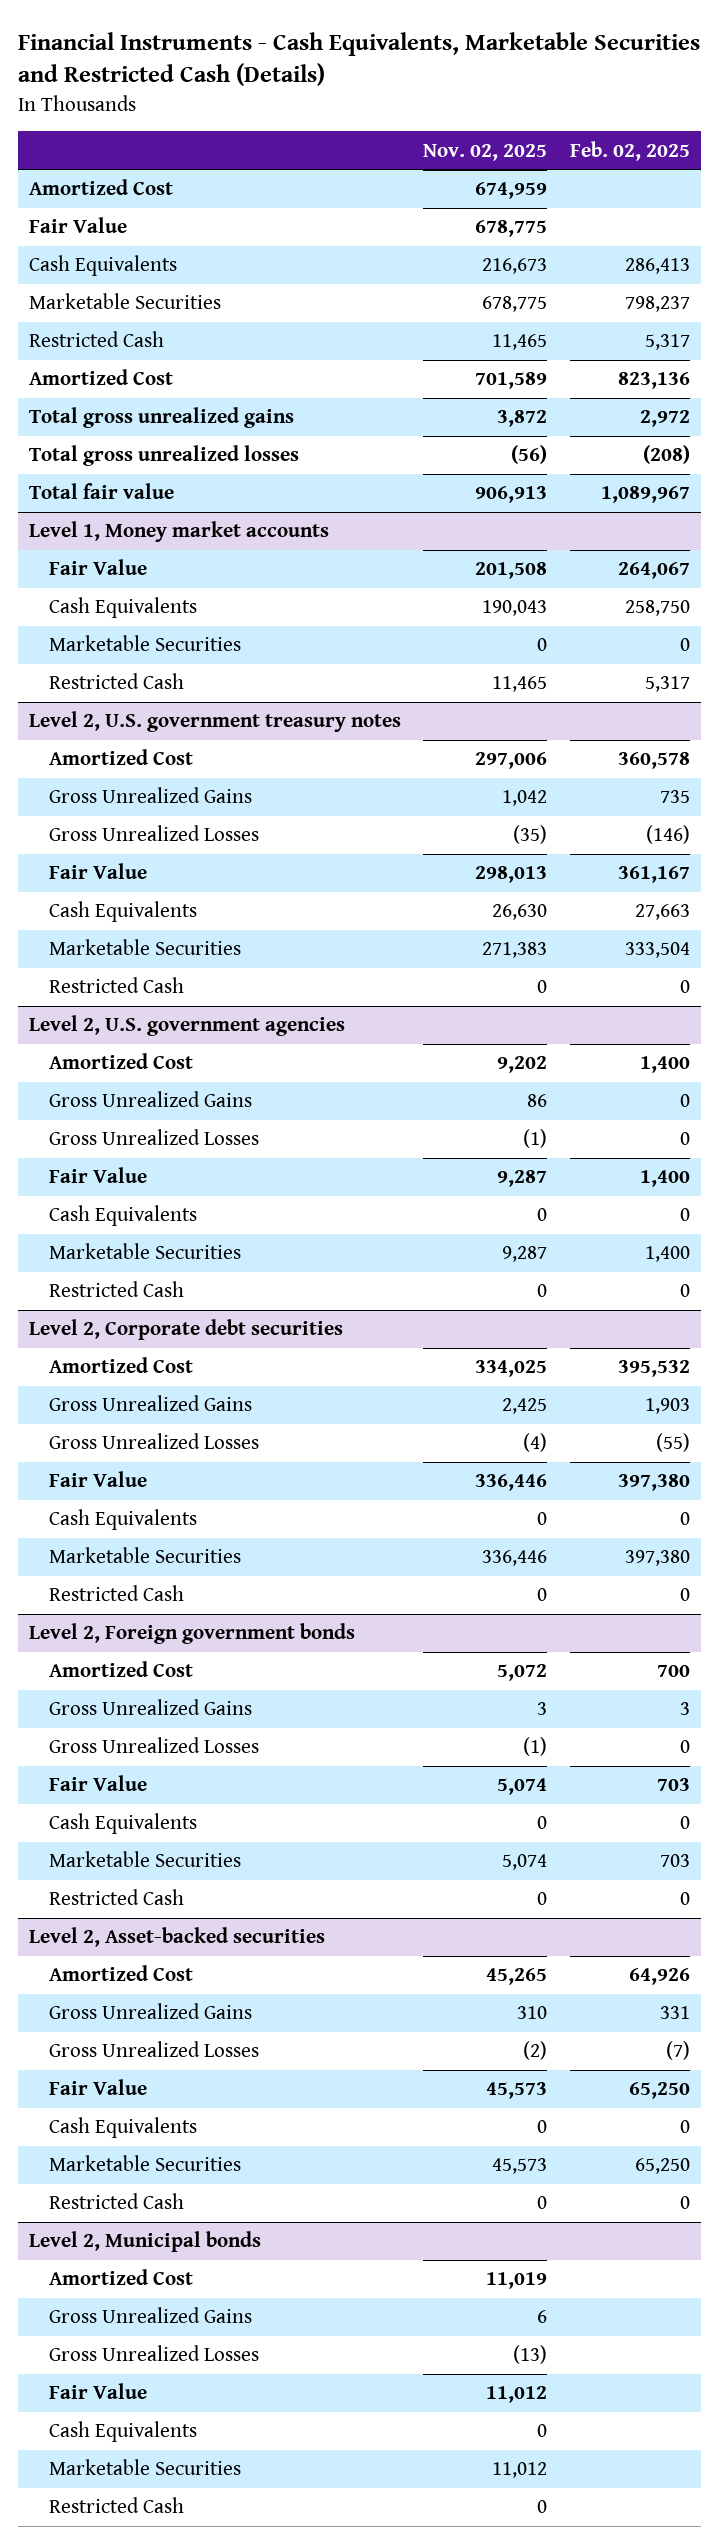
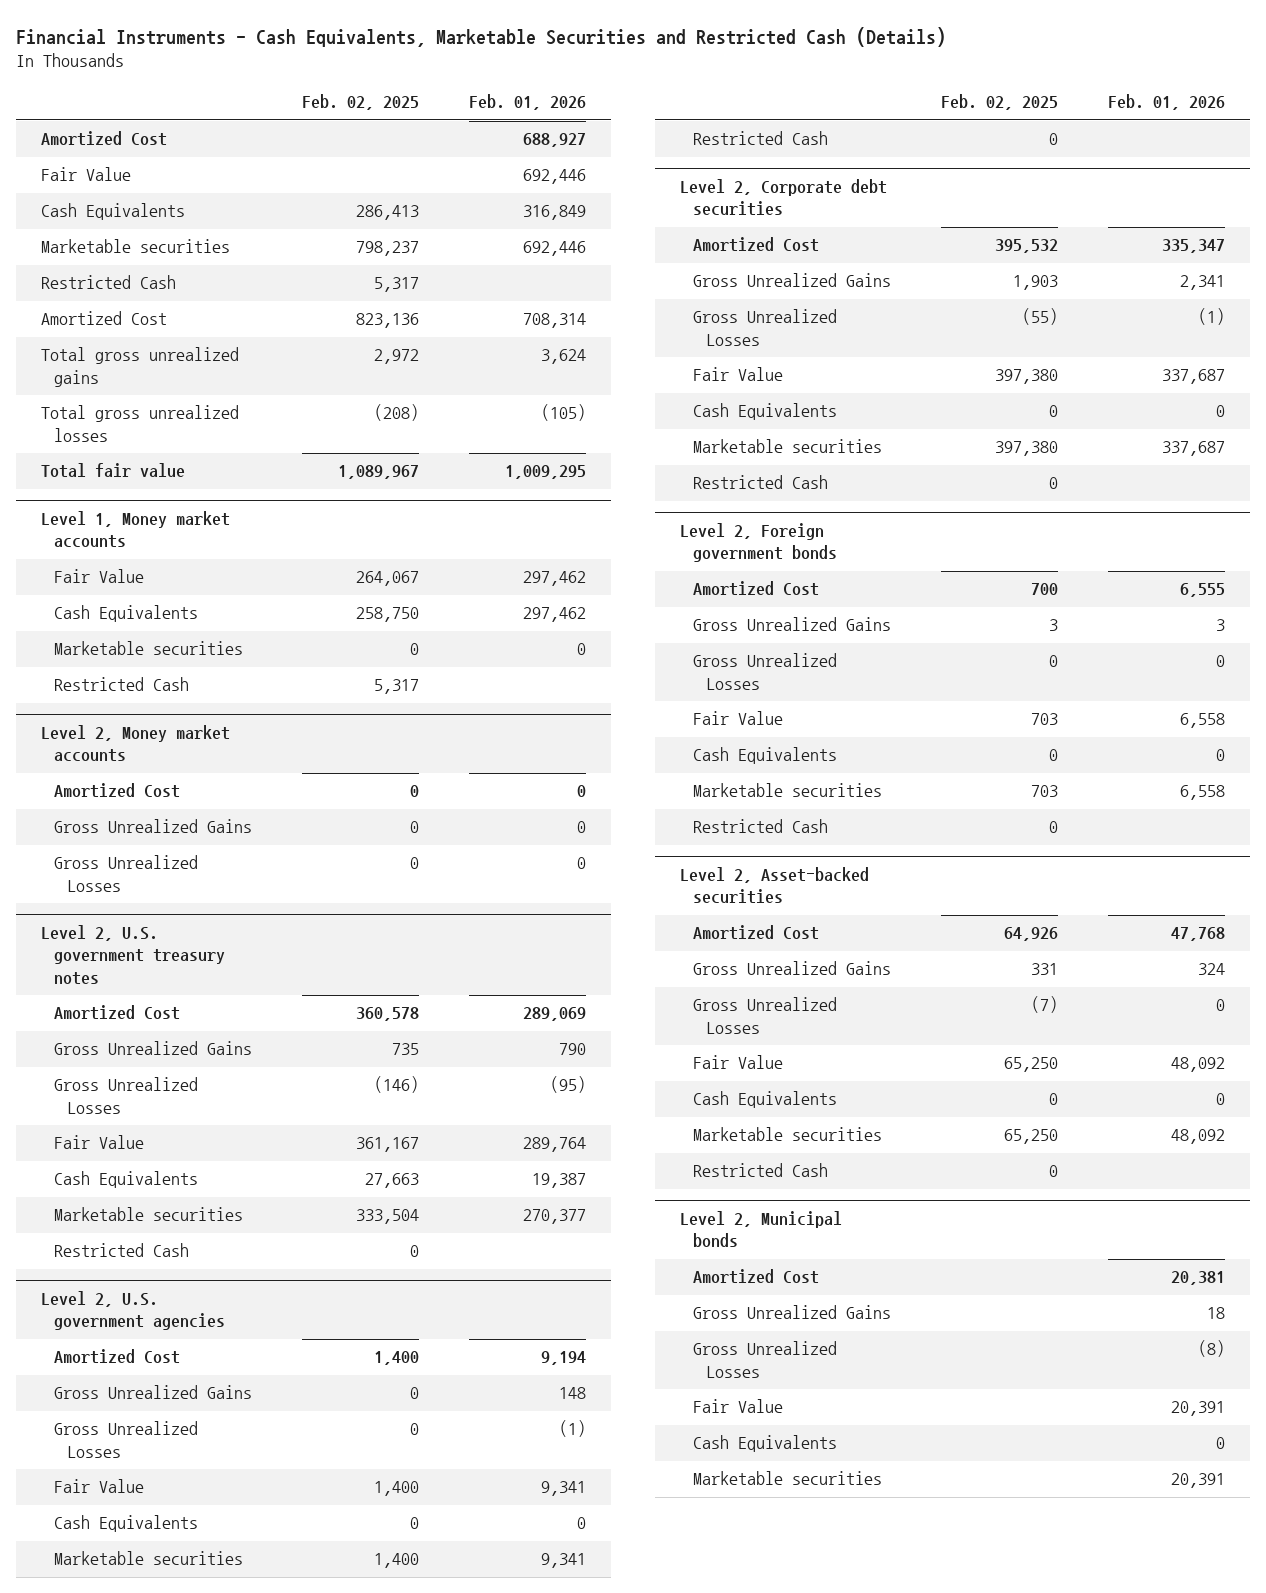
[423,143,548,161] Nov. 02, 2025 -> none
none -> [469,94,587,111] Feb. 01, 2026
[28,293,221,310] Marketable Securities -> [40,239,230,254] Marketable securities
[48,635,241,652] Marketable Securities -> [53,641,243,656] Marketable securities
none -> [40,724,230,763] Level 2, Money market accounts
none -> [53,783,180,799] Amortized Cost
none -> [53,819,252,834] Gross Unrealized Gains
none -> [53,855,198,892] Gross Unrealized Losses
[48,939,241,956] Marketable Securities -> [53,1207,243,1222] Marketable securities
[48,1243,241,1260] Marketable Securities -> [53,1551,243,1566] Marketable securities
[48,1547,241,1564] Marketable Securities -> [692,439,882,454] Marketable securities
[48,1851,241,1868] Marketable Securities -> [692,783,882,798] Marketable securities
[48,2155,241,2172] Marketable Securities -> [692,1127,882,1142] Marketable securities
[48,2497,184,2514] Restricted Cash -> none
[48,2459,241,2476] Marketable Securities -> [692,1471,882,1486] Marketable securities

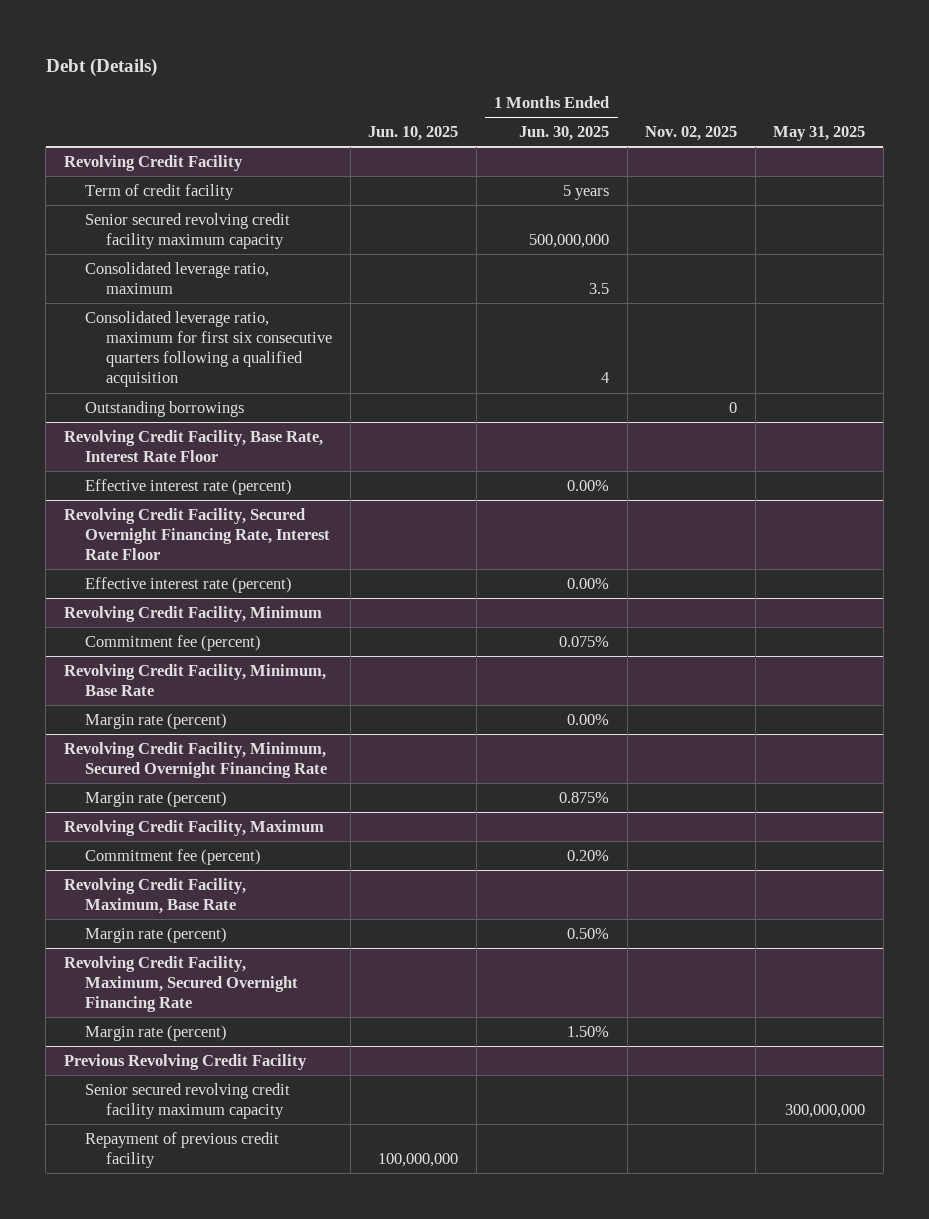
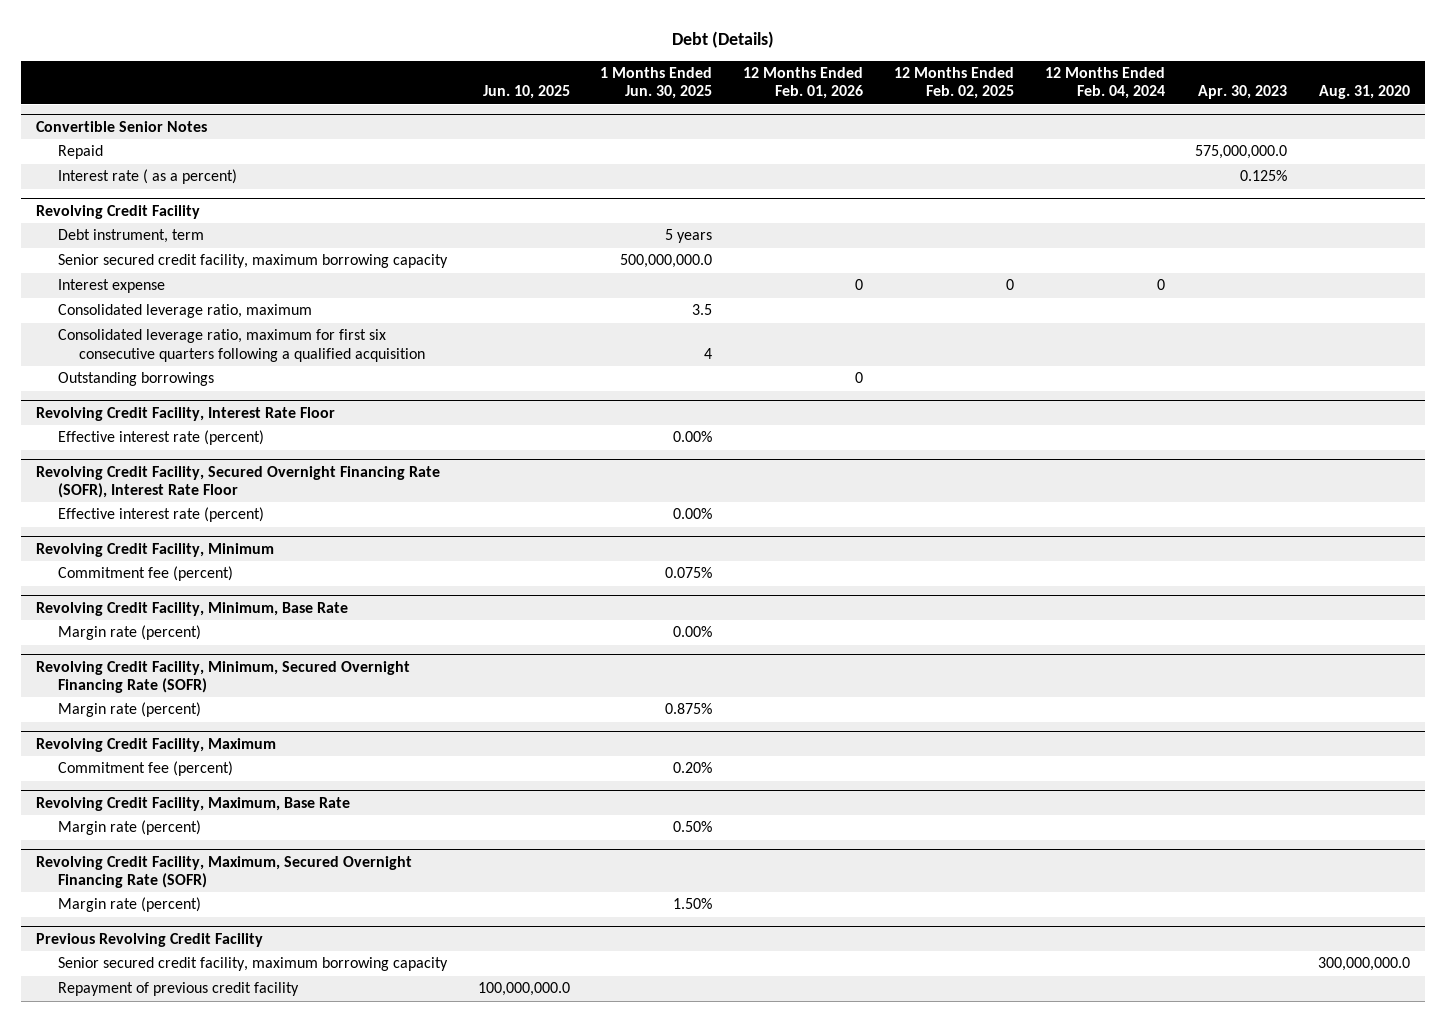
[645,125,738,141] Nov. 02, 2025 -> none
[773,125,866,141] May 31, 2025 -> none
none -> [743,67,864,100] 12 Months Ended Feb. 01, 2026
none -> [893,67,1014,100] 12 Months Ended Feb. 02, 2025
none -> [1044,67,1165,100] 12 Months Ended Feb. 04, 2024
none -> [1198,85,1288,100] Apr. 30, 2023
none -> [1319,85,1411,100] Aug. 31, 2020
none -> [36,120,208,132] Convertible Senior Notes
none -> [57,145,103,160] Repaid
none -> [57,169,237,185] Interest rate ( as a percent)
[85,183,235,200] Term of credit facility -> [57,229,204,244] Debt instrument, term
[85,212,291,250] Senior secured revolving credit facility maximum capacity -> [57,254,448,269] Senior secured credit facility, maximum borrowing capacity
[529,234,610,249] 500,000,000 -> [620,254,713,269] 500,000,000.0
none -> [57,279,165,294] Interest expense
[63,429,323,463] Revolving Credit Facility, Base Rate, Interest Rate Floor -> [36,406,336,421] Revolving Credit Facility, Interest Rate Floor
[63,507,331,561] Revolving Credit Facility, Secured Overnight Financing Rate, Interest Rate Floor -> [36,465,441,498] Revolving Credit Facility, Secured Overnight Financing Rate (SOFR), Interest Rate Floor
[63,741,328,779] Revolving Credit Facility, Minimum, Secured Overnight Financing Rate -> [36,660,411,693] Revolving Credit Facility, Minimum, Secured Overnight Financing Rate (SOFR)
[63,955,299,1013] Revolving Credit Facility, Maximum, Secured Overnight Financing Rate -> [36,855,413,888] Revolving Credit Facility, Maximum, Secured Overnight Financing Rate (SOFR)
[85,1082,291,1120] Senior secured revolving credit facility maximum capacity -> [57,957,448,972] Senior secured credit facility, maximum borrowing capacity
[378,1153,459,1168] 100,000,000 -> [477,982,570,997] 100,000,000.0

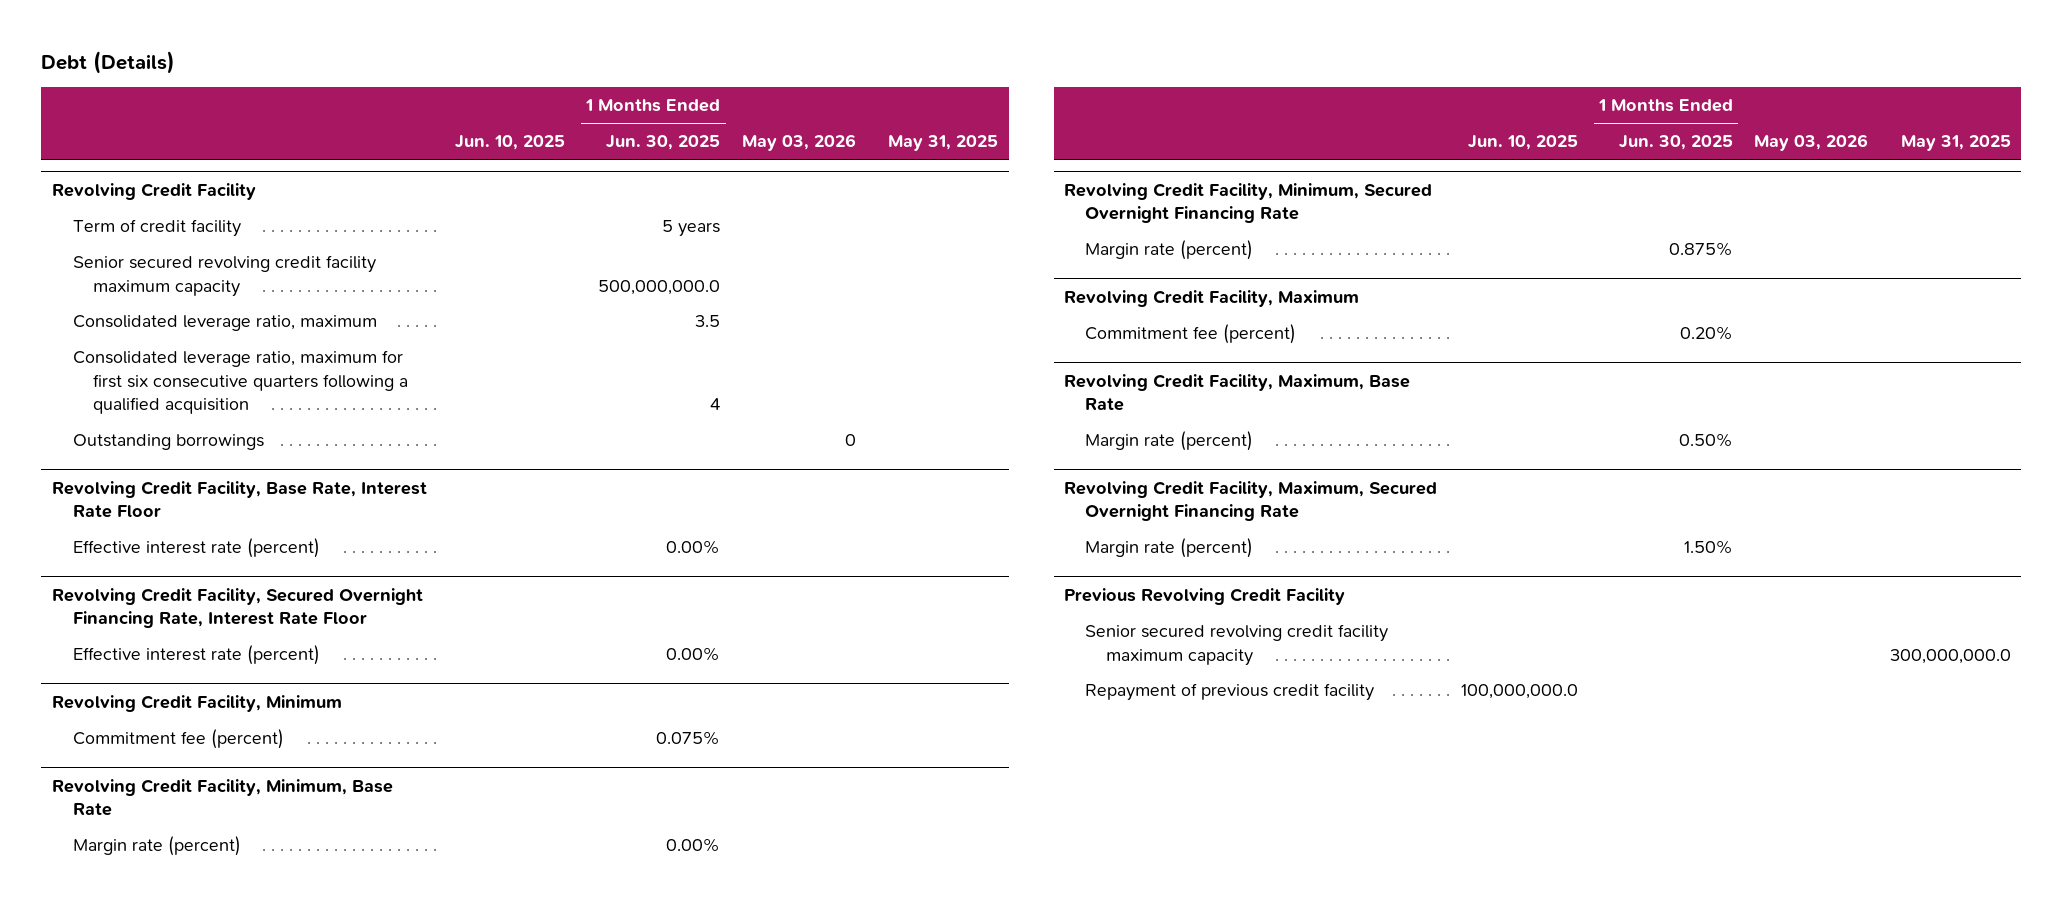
[743,67,864,100] 12 Months Ended Feb. 01, 2026 -> none
[893,67,1014,100] 12 Months Ended Feb. 02, 2025 -> none
[1044,67,1165,100] 12 Months Ended Feb. 04, 2024 -> none
[1198,85,1288,100] Apr. 30, 2023 -> none
[1319,85,1411,100] Aug. 31, 2020 -> none
none -> [741,134,856,152] May 03, 2026
none -> [887,135,998,152] May 31, 2025
[36,120,208,132] Convertible Senior Notes -> none
[57,145,103,160] Repaid -> none
[57,169,237,185] Interest rate ( as a percent) -> none
[57,279,165,294] Interest expense -> none
[57,229,204,244] Debt instrument, term -> [72,219,241,238] Term of credit facility
[57,254,448,269] Senior secured credit facility, maximum borrowing capacity -> [72,255,376,297] Senior secured revolving credit facility maximum capacity
[36,406,336,421] Revolving Credit Facility, Interest Rate Floor -> [51,480,427,519] Revolving Credit Facility, Base Rate, Interest Rate Floor
[36,465,441,498] Revolving Credit Facility, Secured Overnight Financing Rate (SOFR), Interest Rate Floor -> [51,587,423,629] Revolving Credit Facility, Secured Overnight Financing Rate, Interest Rate Floor
[36,660,411,693] Revolving Credit Facility, Minimum, Secured Overnight Financing Rate (SOFR) -> [1064,182,1433,224] Revolving Credit Facility, Minimum, Secured Overnight Financing Rate
[36,855,413,888] Revolving Credit Facility, Maximum, Secured Overnight Financing Rate (SOFR) -> [1064,480,1438,522] Revolving Credit Facility, Maximum, Secured Overnight Financing Rate
[57,957,448,972] Senior secured credit facility, maximum borrowing capacity -> [1085,624,1389,666] Senior secured revolving credit facility maximum capacity

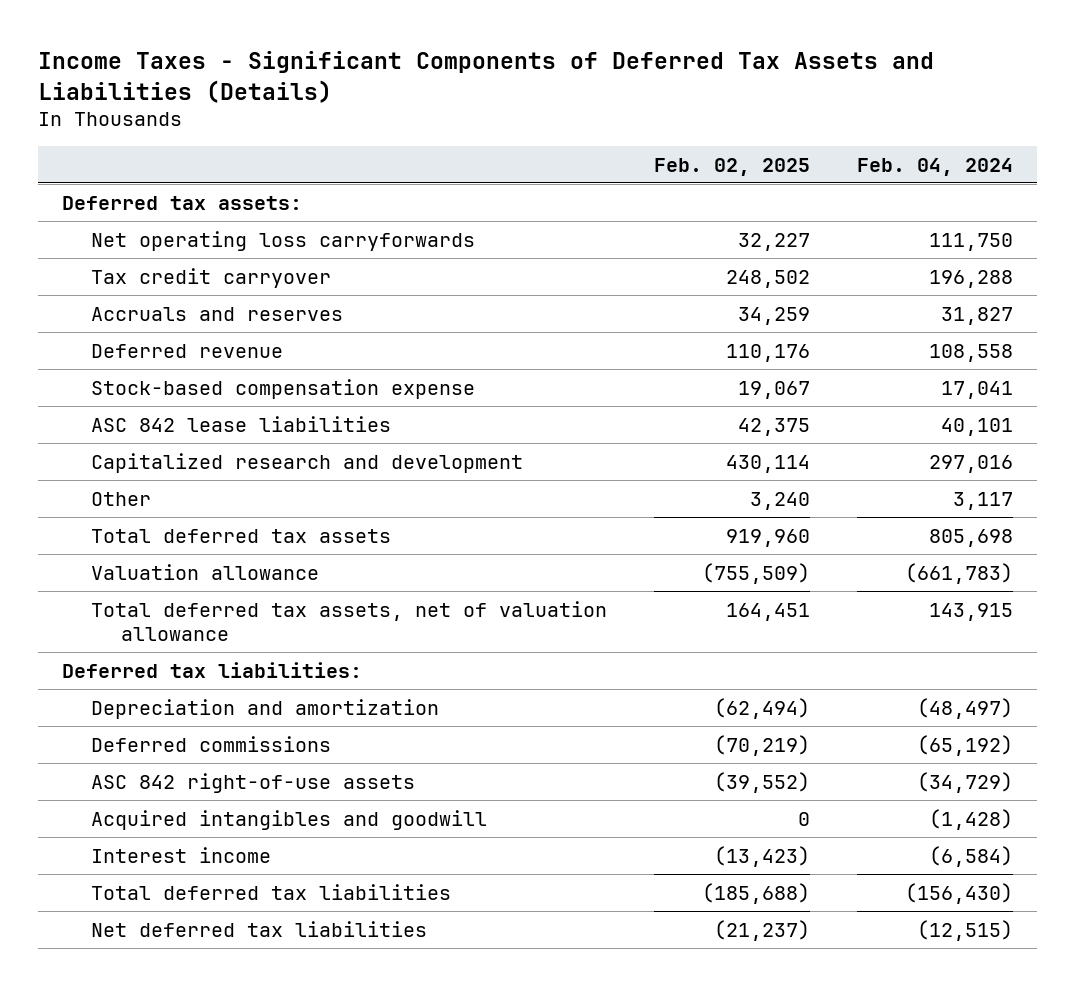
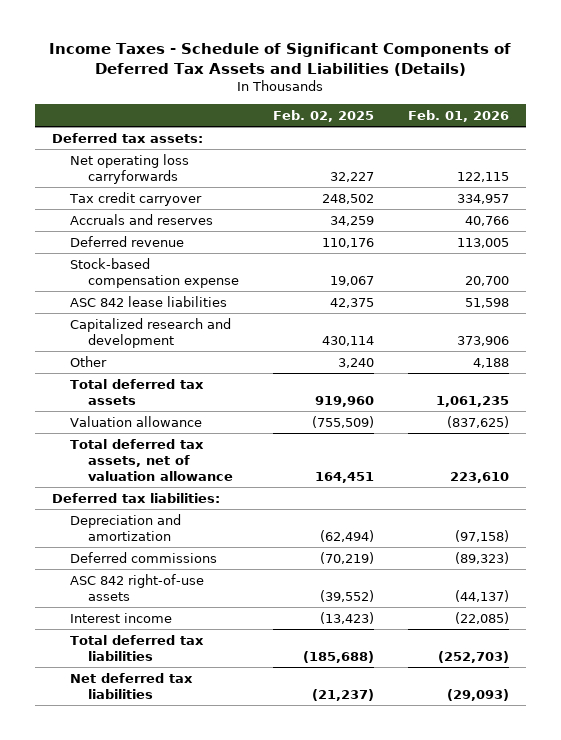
[38,50,935,103] Income Taxes - Significant Components of Deferred Tax Assets and Liabilities (Details) -> [49,43,512,77] Income Taxes - Schedule of Significant Components of Deferred Tax Assets and Liabilities (Details)
[857,157,1014,176] Feb. 04, 2024 -> none
none -> [407,109,509,122] Feb. 01, 2026
[91,809,488,830] Acquired intangibles and goodwill -> none

